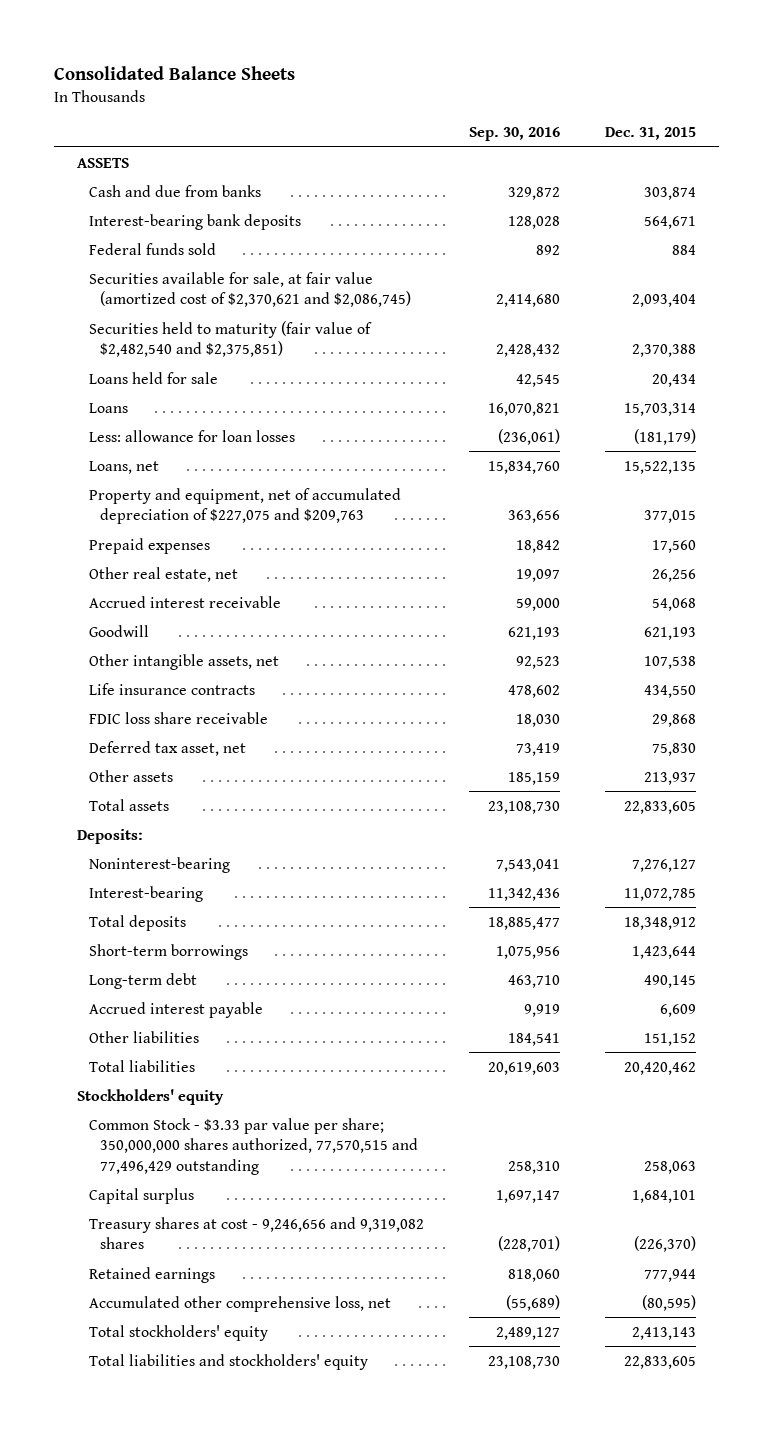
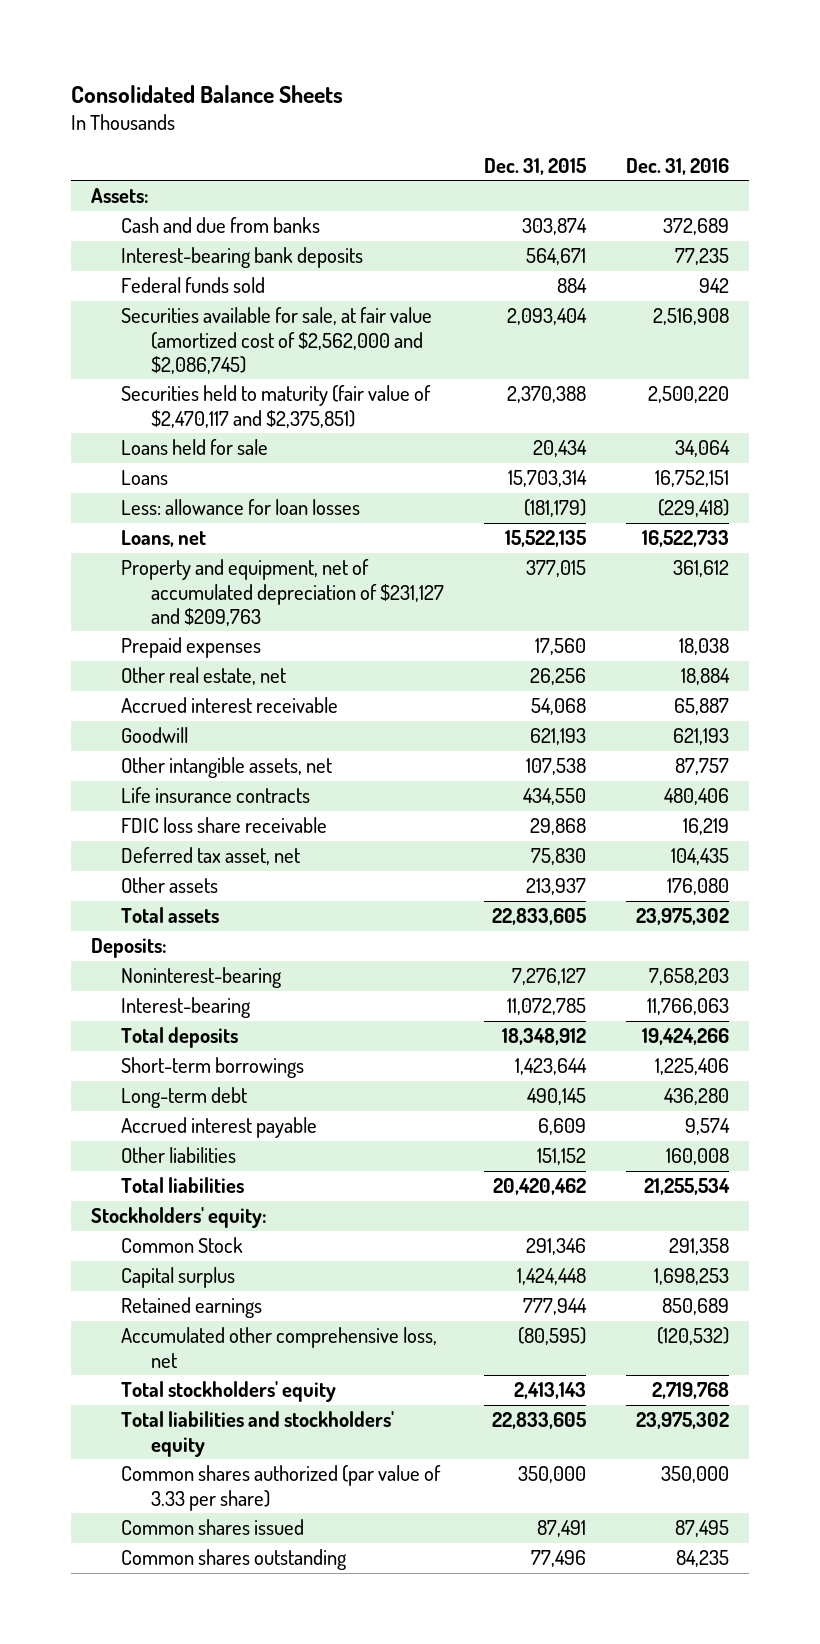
[469,127,561,142] Sep. 30, 2016 -> none
none -> [626,157,730,175] Dec. 31, 2016
[77,157,130,168] ASSETS -> [91,188,150,204] Assets:
[88,271,412,308] Securities available for sale, at fair value (amortized cost of $2,370,621 and $2,086,745) -> [120,307,432,374] Securities available for sale, at fair value (amortized cost of $2,562,000 and $2,086,745)
[88,320,372,358] Securities held to maturity (fair value of $2,482,540 and $2,375,851) -> [120,385,431,428] Securities held to maturity (fair value of $2,470,117 and $2,375,851)
[88,487,401,525] Property and equipment, net of accumulated depreciation of $227,075 and $209,763 -> [120,559,444,626] Property and equipment, net of accumulated depreciation of $231,127 and $209,763
[88,1117,419,1175] Common Stock - $3.33 par value per share; 350,000,000 shares authorized, 77,570,515 and 77,496,429 outstanding -> none
[88,1216,424,1250] Treasury shares at cost - 9,246,656 and 9,319,082 shares -> none
[77,1088,225,1105] Stockholders' equity -> [91,1207,268,1229] Stockholders' equity:
none -> [120,1237,243,1254] Common Stock
[632,1189,697,1203] 1,684,101 -> [516,1268,586,1286] 1,424,448
none -> [120,1465,441,1511] Common shares authorized (par value of 3.33 per share)
none -> [120,1519,304,1536] Common shares issued
none -> [120,1549,347,1571] Common shares outstanding

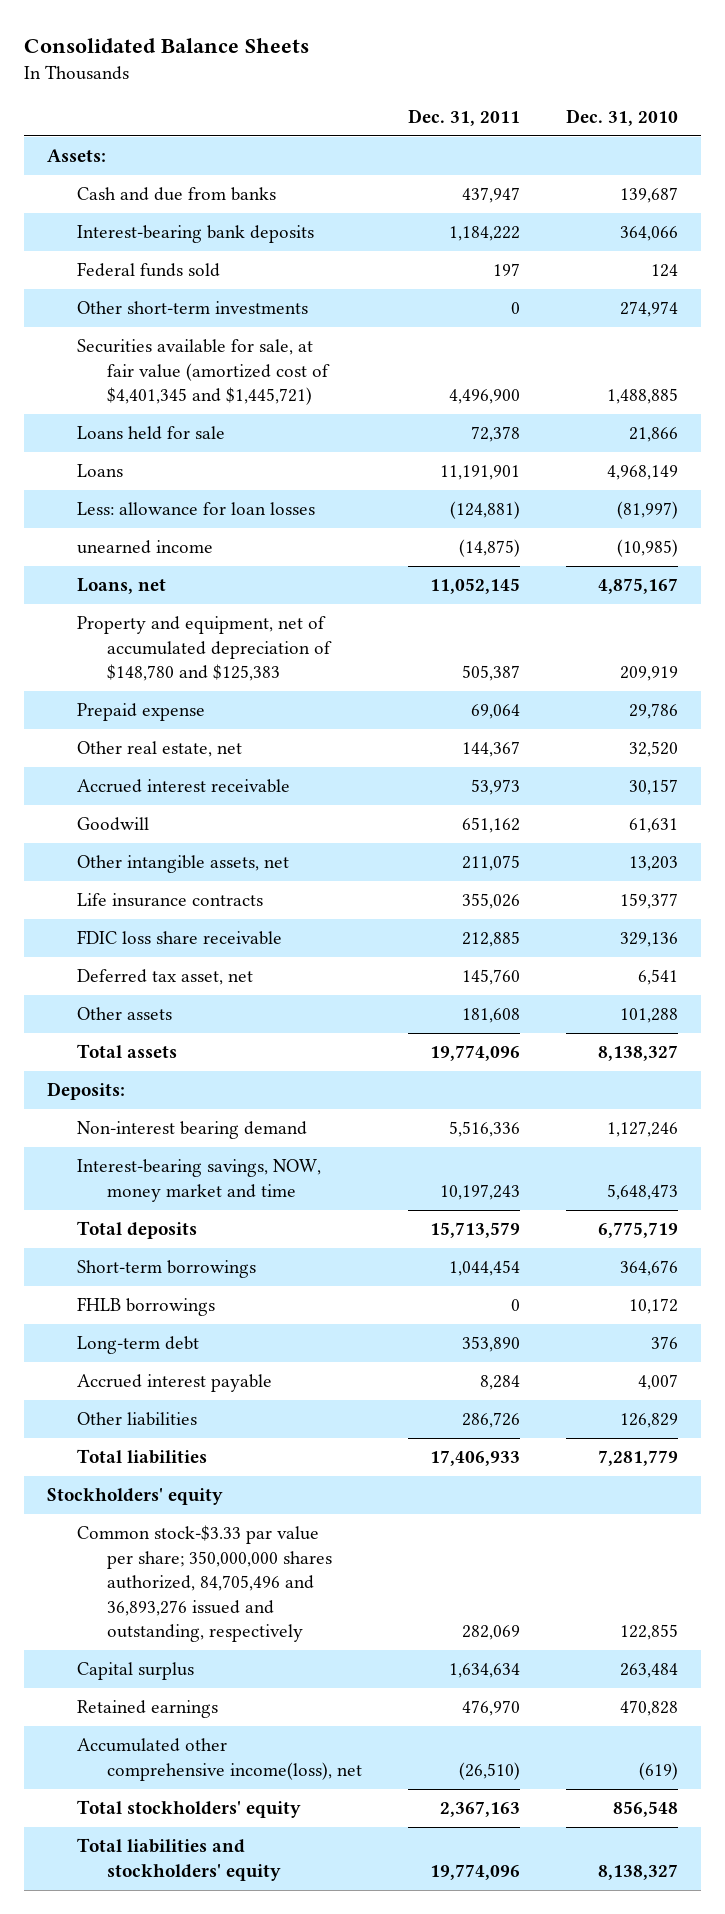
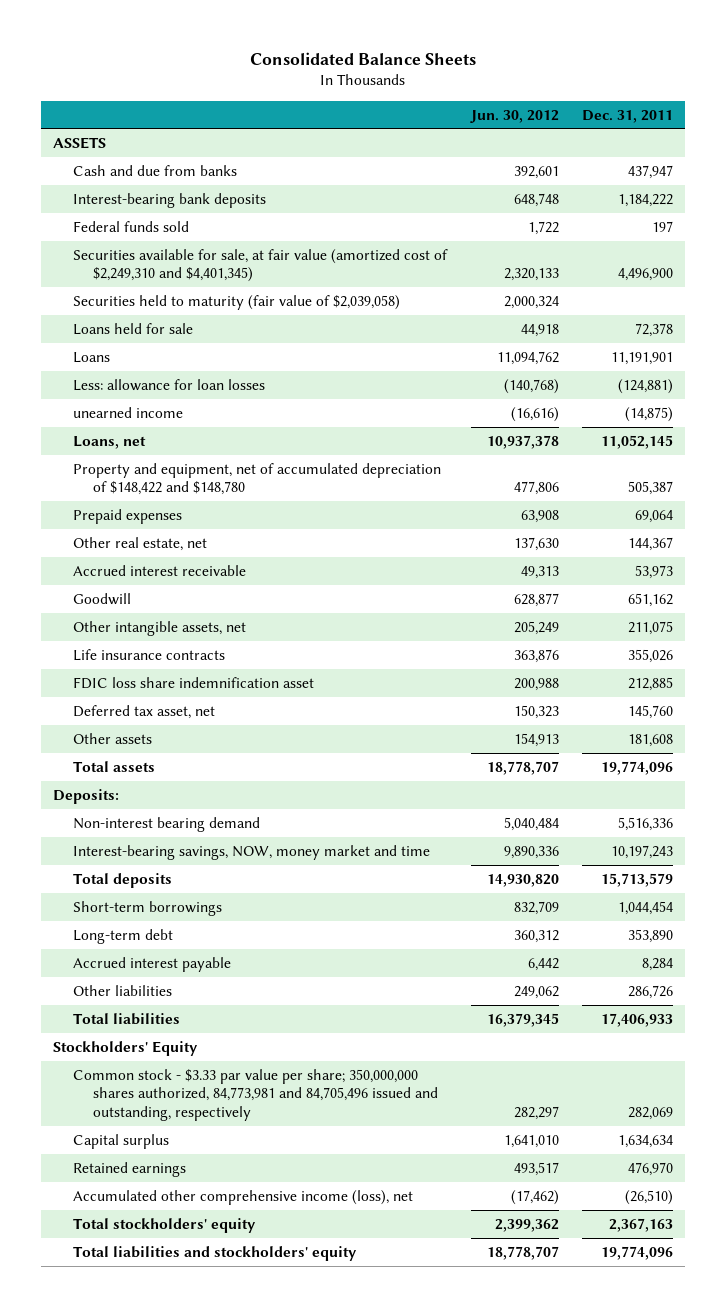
[566,108,679,126] Dec. 31, 2010 -> none
none -> [469,109,559,123] Jun. 30, 2012
[46,149,106,163] Assets: -> [52,136,106,149] ASSETS
[76,301,308,315] Other short-term investments -> none
[76,339,331,406] Securities available for sale, at fair value (amortized cost of $4,401,345 and $1,445,721) -> [72,248,448,283] Securities available for sale, at fair value (amortized cost of $2,249,310 and $4,401,345)
none -> [72,294,400,310] Securities held to maturity (fair value of $2,039,058)
[76,616,333,682] Property and equipment, net of accumulated depreciation of $148,780 and $125,383 -> [72,462,441,496] Property and equipment, net of accumulated depreciation of $148,422 and $148,780
[76,703,205,722] Prepaid expense -> [72,508,182,524] Prepaid expenses
[76,930,282,946] FDIC loss share receivable -> [72,676,314,689] FDIC loss share indemnification asset
[76,1297,215,1317] FHLB borrowings -> none
[46,1488,223,1506] Stockholders' equity -> [52,1040,198,1056] Stockholders' Equity
[76,1525,333,1643] Common stock-$3.33 par value per share; 350,000,000 shares authorized, 84,705,496 and 36,893,276 issued and outstanding, respectively -> [72,1068,438,1121] Common stock - $3.33 par value per share; 350,000,000 shares authorized, 84,773,981 and 84,705,496 issued and outstanding, respectively
[76,1738,363,1781] Accumulated other comprehensive income(loss), net -> [72,1189,413,1205] Accumulated other comprehensive income (loss), net

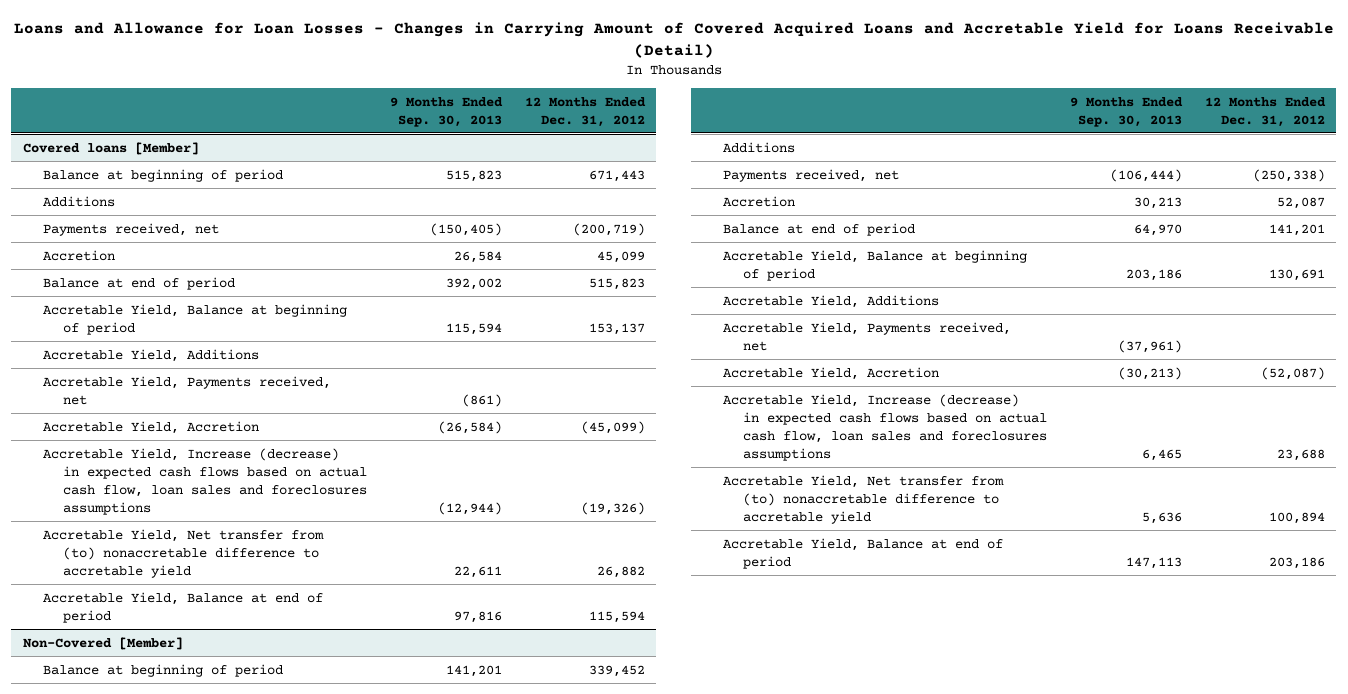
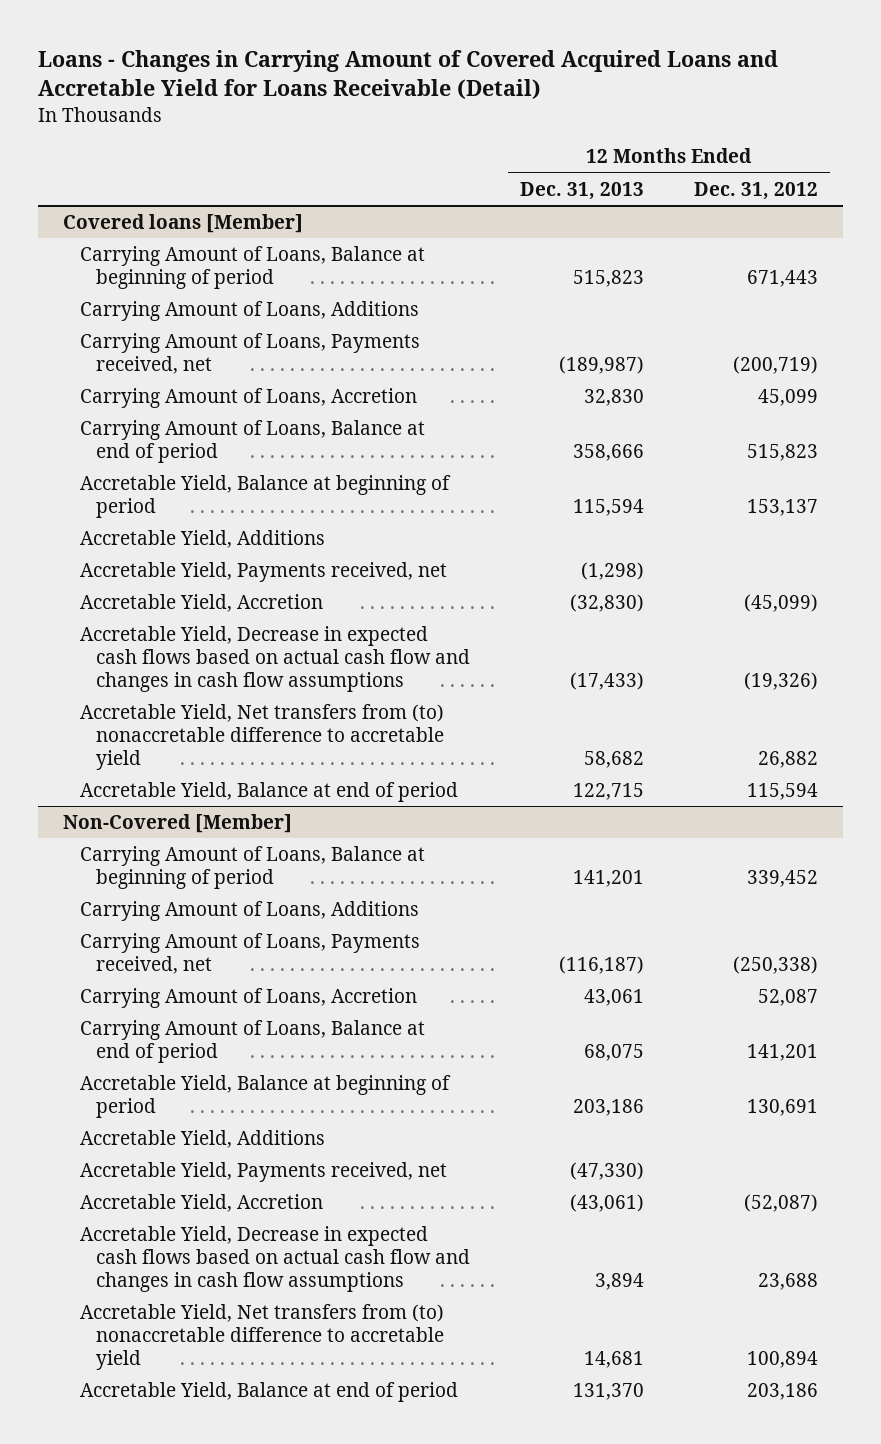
[13,22,1334,58] Loans and Allowance for Loan Losses - Changes in Carrying Amount of Covered Acquired Loans and Accretable Yield for Loans Receivable (Detail) -> [38,50,779,100] Loans - Changes in Carrying Amount of Covered Acquired Loans and Accretable Yield for Loans Receivable (Detail)
[389,96,503,127] 9 Months Ended Sep. 30, 2013 -> none
none -> [520,181,645,200] Dec. 31, 2013
[42,168,283,182] Balance at beginning of period -> [79,245,425,289] Carrying Amount of Loans, Balance at beginning of period
[42,195,115,207] Additions -> [79,300,419,321] Carrying Amount of Loans, Additions
[42,222,219,236] Payments received, net -> [79,332,420,374] Carrying Amount of Loans, Payments received, net
[42,249,115,261] Accretion -> [79,387,417,408] Carrying Amount of Loans, Accretion
[42,276,235,290] Balance at end of period -> [79,419,425,463] Carrying Amount of Loans, Balance at end of period
[42,447,367,515] Accretable Yield, Increase (decrease) in expected cash flows based on actual cash flow, loan sales and foreclosures assumptions -> [79,625,471,692] Accretable Yield, Decrease in expected cash flows based on actual cash flow and changes in cash flow assumptions
[42,528,324,578] Accretable Yield, Net transfer from (to) nonaccretable difference to accretable yield -> [79,703,445,770] Accretable Yield, Net transfers from (to) nonaccretable difference to accretable yield
[42,663,283,677] Balance at beginning of period -> [79,845,425,889] Carrying Amount of Loans, Balance at beginning of period
[723,141,796,153] Additions -> [79,900,419,921] Carrying Amount of Loans, Additions
[723,168,900,182] Payments received, net -> [79,932,420,974] Carrying Amount of Loans, Payments received, net
[723,195,796,207] Accretion -> [79,987,417,1008] Carrying Amount of Loans, Accretion
[723,222,916,236] Balance at end of period -> [79,1019,425,1063] Carrying Amount of Loans, Balance at end of period
[723,393,1048,461] Accretable Yield, Increase (decrease) in expected cash flows based on actual cash flow, loan sales and foreclosures assumptions -> [79,1225,471,1292] Accretable Yield, Decrease in expected cash flows based on actual cash flow and changes in cash flow assumptions
[723,474,1005,524] Accretable Yield, Net transfer from (to) nonaccretable difference to accretable yield -> [79,1303,445,1370] Accretable Yield, Net transfers from (to) nonaccretable difference to accretable yield

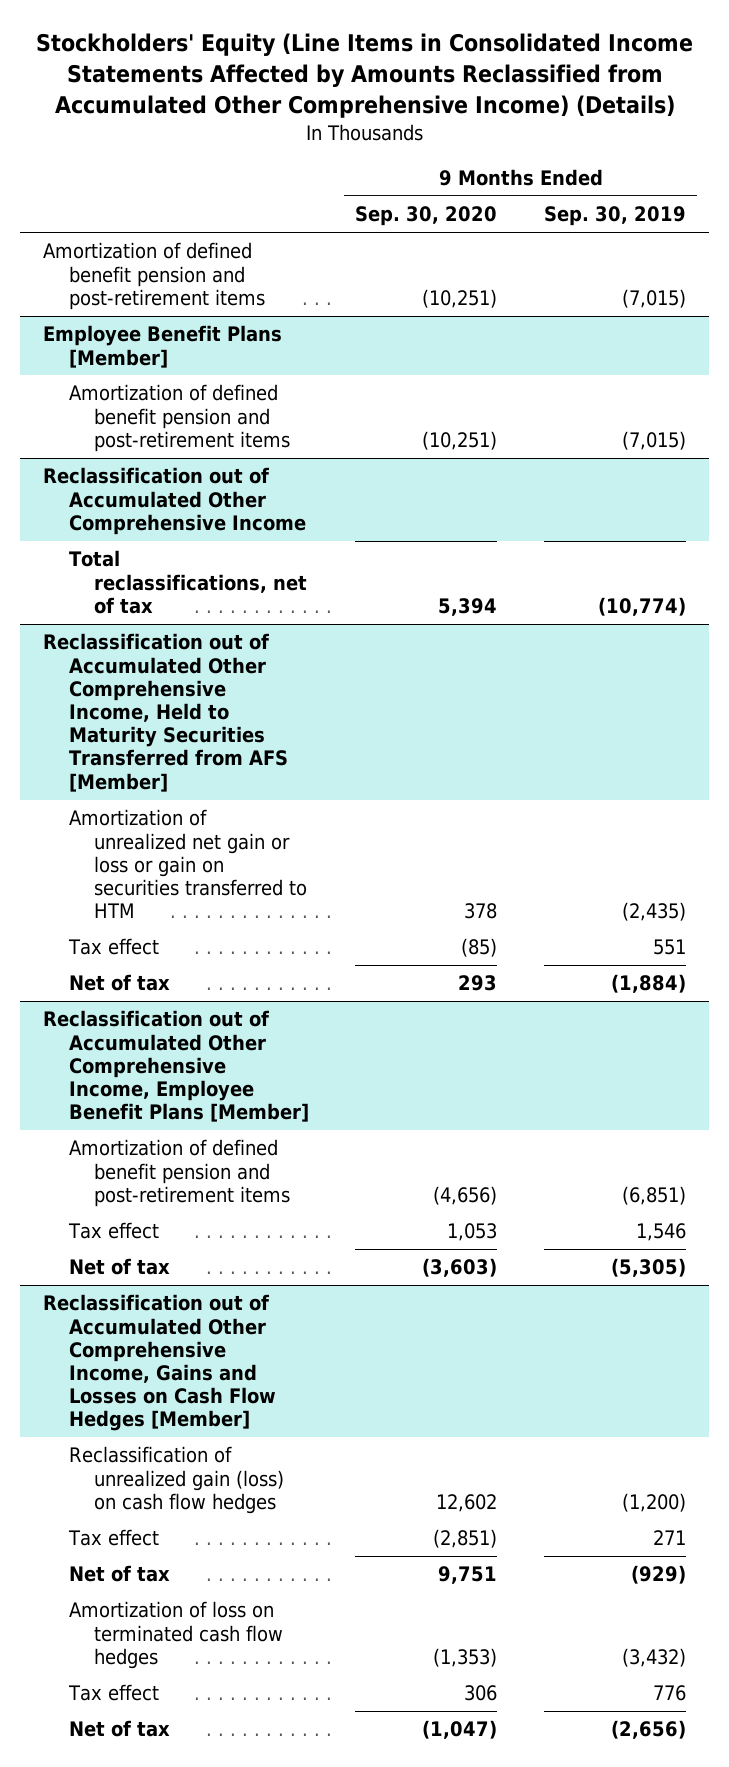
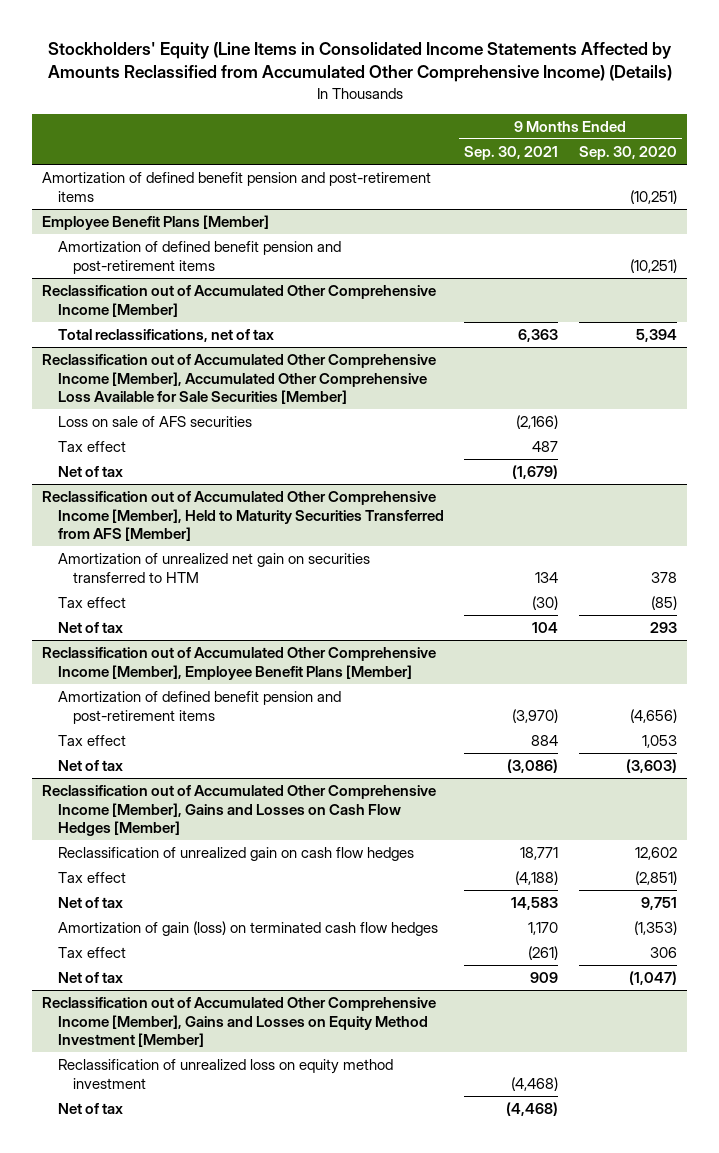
[543,206,686,227] Sep. 30, 2019 -> none
none -> [464,146,559,161] Sep. 30, 2021
[43,467,306,535] Reclassification out of Accumulated Other Comprehensive Income -> [42,285,437,317] Reclassification out of Accumulated Other Comprehensive Income [Member]
none -> [42,354,437,404] Reclassification out of Accumulated Other Comprehensive Income [Member], Accumulated Other Comprehensive Loss Available for Sale Securities [Member]
none -> [57,416,252,428] Loss on sale of AFS securities
none -> [57,441,126,453] Tax effect
none -> [57,466,123,478] Net of tax
[43,633,288,792] Reclassification out of Accumulated Other Comprehensive Income, Held to Maturity Securities Transferred from AFS [Member] -> [42,491,444,541] Reclassification out of Accumulated Other Comprehensive Income [Member], Held to Maturity Securities Transferred from AFS [Member]
[68,809,308,919] Amortization of unrealized net gain or loss or gain on securities transferred to HTM -> [57,553,370,583] Amortization of unrealized net gain on securities transferred to HTM
[43,1010,309,1123] Reclassification out of Accumulated Other Comprehensive Income, Employee Benefit Plans [Member] -> [42,647,437,680] Reclassification out of Accumulated Other Comprehensive Income [Member], Employee Benefit Plans [Member]
[43,1294,276,1432] Reclassification out of Accumulated Other Comprehensive Income, Gains and Losses on Cash Flow Hedges [Member] -> [42,785,437,836] Reclassification out of Accumulated Other Comprehensive Income [Member], Gains and Losses on Cash Flow Hedges [Member]
[68,1446,285,1514] Reclassification of unrealized gain (loss) on cash flow hedges -> [57,847,414,862] Reclassification of unrealized gain on cash flow hedges
[68,1601,284,1669] Amortization of loss on terminated cash flow hedges -> [57,921,438,937] Amortization of gain (loss) on terminated cash flow hedges
none -> [42,997,437,1047] Reclassification out of Accumulated Other Comprehensive Income [Member], Gains and Losses on Equity Method Investment [Member]
none -> [57,1059,393,1089] Reclassification of unrealized loss on equity method investment
none -> [57,1103,123,1115] Net of tax

